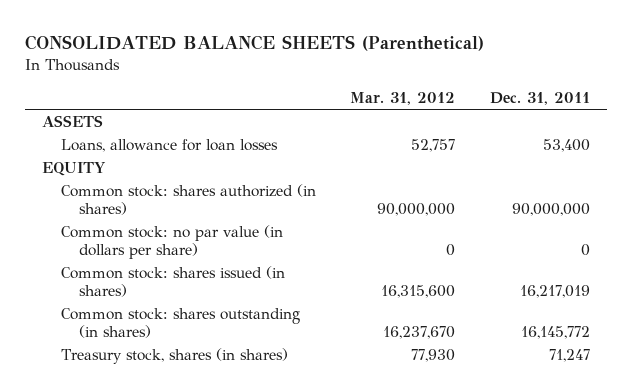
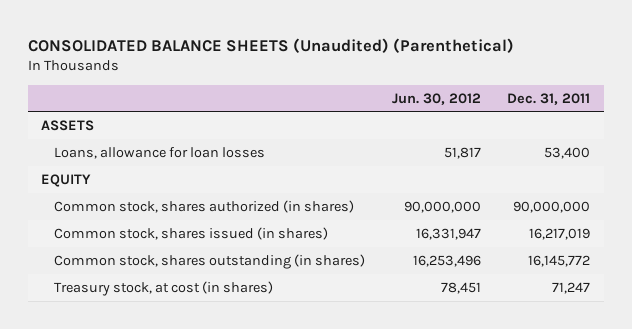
[25,35,485,52] CONSOLIDATED BALANCE SHEETS (Parenthetical) -> [27,37,514,53] CONSOLIDATED BALANCE SHEETS (Unaudited) (Parenthetical)
[350,91,456,105] Mar. 31, 2012 -> none
none -> [391,92,481,105] Jun. 30, 2012
[60,225,283,259] Common stock: no par value (in dollars per share) -> none
[60,184,316,215] Common stock: shares authorized (in shares) -> [53,199,354,213] Common stock, shares authorized (in shares)
[60,266,285,297] Common stock: shares issued (in shares) -> [53,226,328,240] Common stock, shares issued (in shares)
[60,308,300,338] Common stock: shares outstanding (in shares) -> [53,253,365,269] Common stock, shares outstanding (in shares)
[60,348,288,365] Treasury stock, shares (in shares) -> [53,280,273,296] Treasury stock, at cost (in shares)

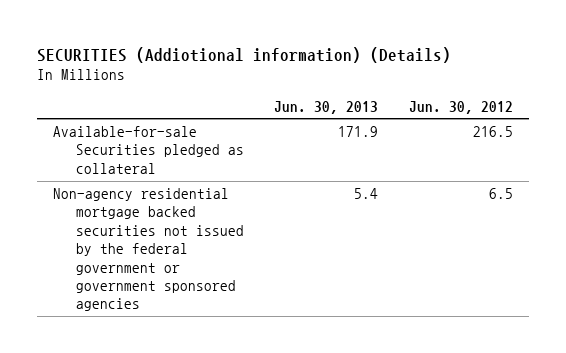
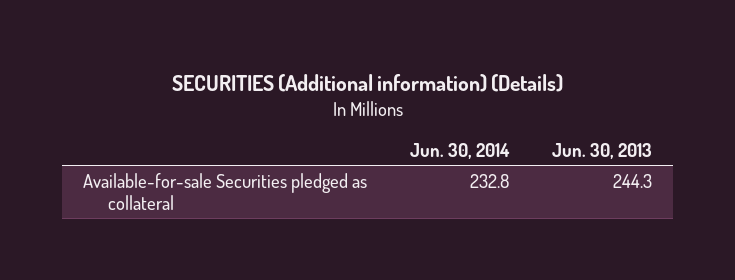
[37,46,452,63] SECURITIES (Addiotional information) (Details) -> [171,74,563,93] SECURITIES (Additional information) (Details)
[409,100,514,114] Jun. 30, 2012 -> none
none -> [410,143,511,160] Jun. 30, 2014
[52,188,244,312] Non-agency residential mortgage backed securities not issued by the federal government or government sponsored agencies -> none
[338,126,379,138] 171.9 -> [612,173,652,188] 244.3

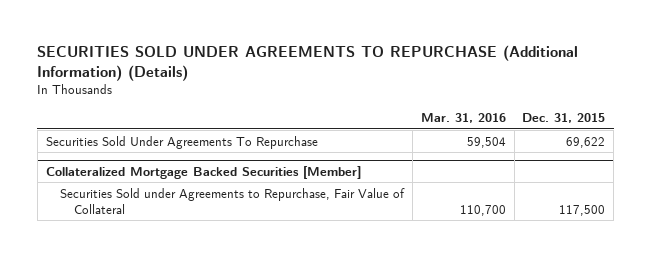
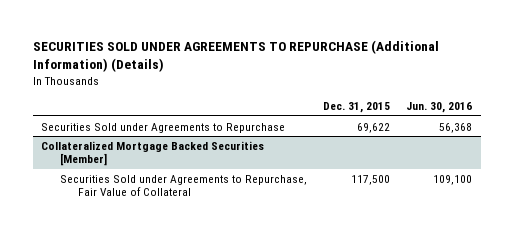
[420,113,506,124] Mar. 31, 2016 -> none
none -> [406,102,473,114] Jun. 30, 2016
[45,135,318,149] Securities Sold Under Agreements To Repurchase -> [41,122,286,133] Securities Sold under Agreements to Repurchase

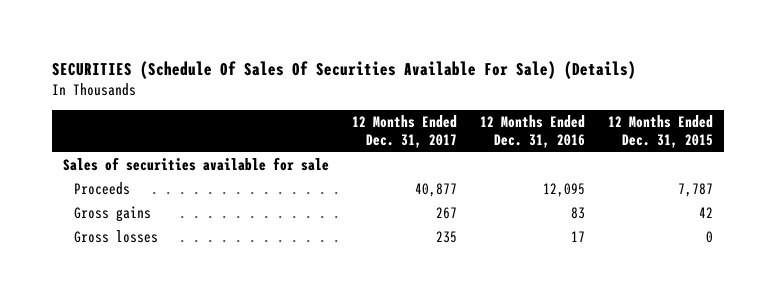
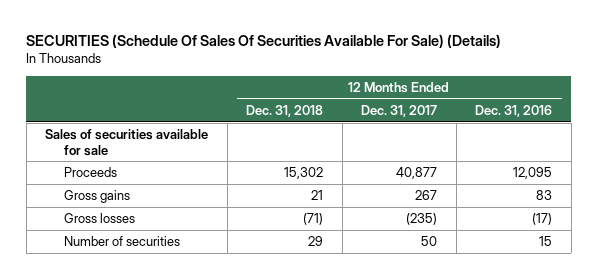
[607,115,713,148] 12 Months Ended Dec. 31, 2015 -> none
none -> [246,104,324,117] Dec. 31, 2018
[435,231,457,244] 235 -> [406,212,438,225] (235)
[570,231,585,243] 17 -> [532,212,553,225] (17)
none -> [64,235,181,246] Number of securities

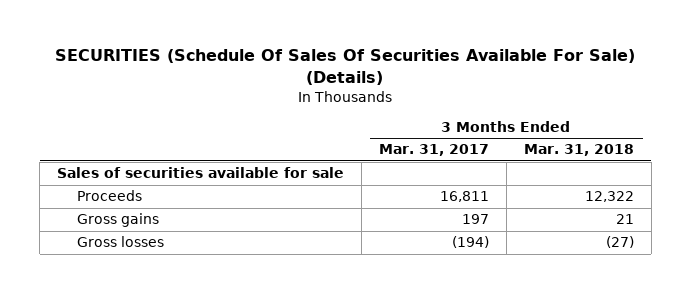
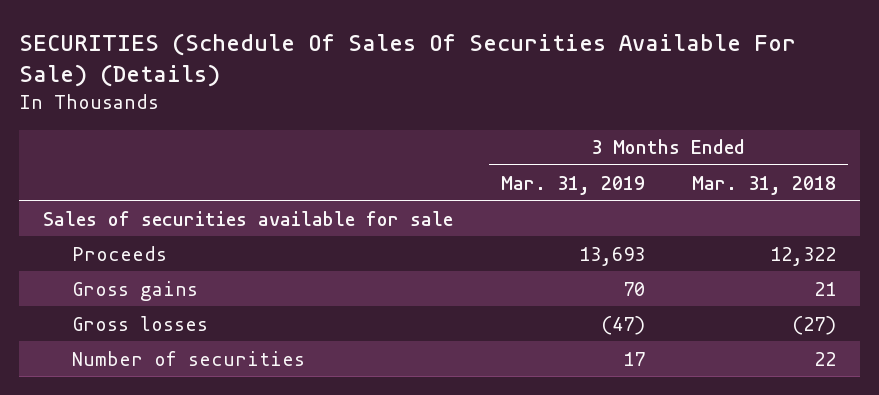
[378,144,489,157] Mar. 31, 2017 -> none
none -> [500,175,645,195] Mar. 31, 2019
none -> [72,350,306,366] Number of securities

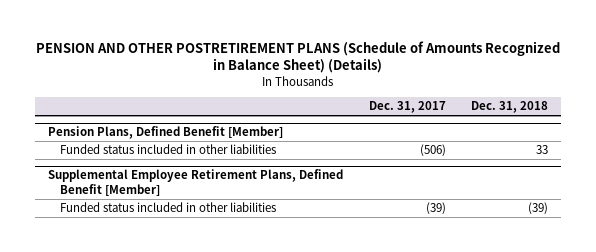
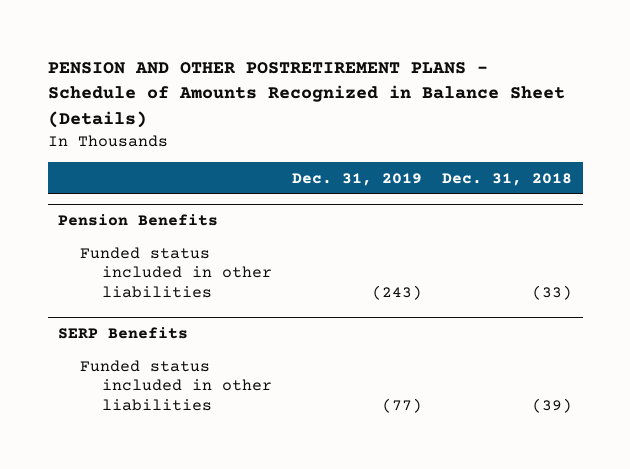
[36,40,561,74] PENSION AND OTHER POSTRETIREMENT PLANS (Schedule of Amounts Recognized in Balance Sheet) (Details) -> [47,62,565,128] PENSION AND OTHER POSTRETIREMENT PLANS - Schedule of Amounts Recognized in Balance Sheet (Details)
[368,101,446,114] Dec. 31, 2017 -> none
none -> [292,172,423,186] Dec. 31, 2019
[47,126,283,140] Pension Plans, Defined Benefit [Member] -> [57,214,218,227] Pension Benefits
[536,145,549,155] 33 -> [532,284,573,300] (33)
[47,169,343,196] Supplemental Employee Retirement Plans, Defined Benefit [Member] -> [57,327,188,340] SERP Benefits

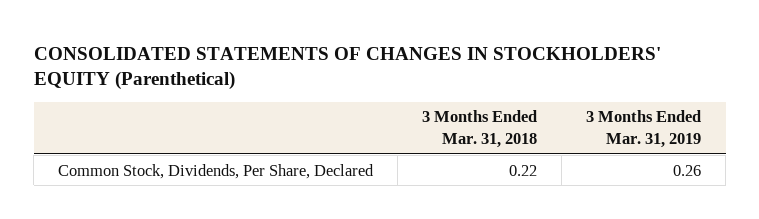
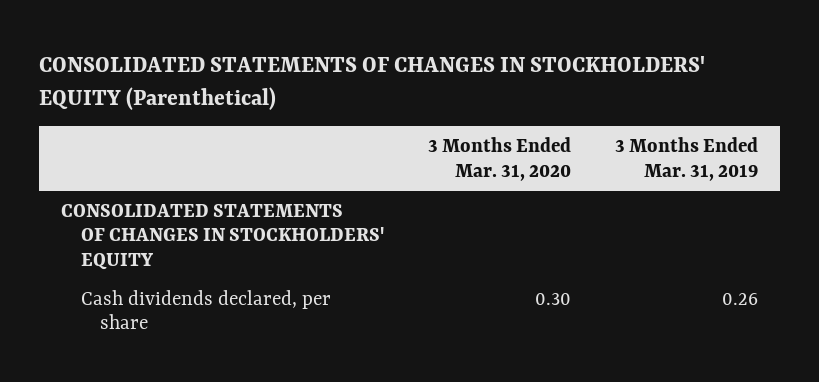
[422,110,538,148] 3 Months Ended Mar. 31, 2018 -> none
none -> [427,137,571,181] 3 Months Ended Mar. 31, 2020
none -> [61,203,384,270] CONSOLIDATED STATEMENTS OF CHANGES IN STOCKHOLDERS' EQUITY
[58,163,375,179] Common Stock, Dividends, Per Share, Declared -> [80,289,331,330] Cash dividends declared, per share

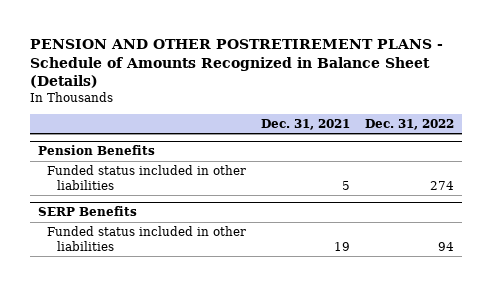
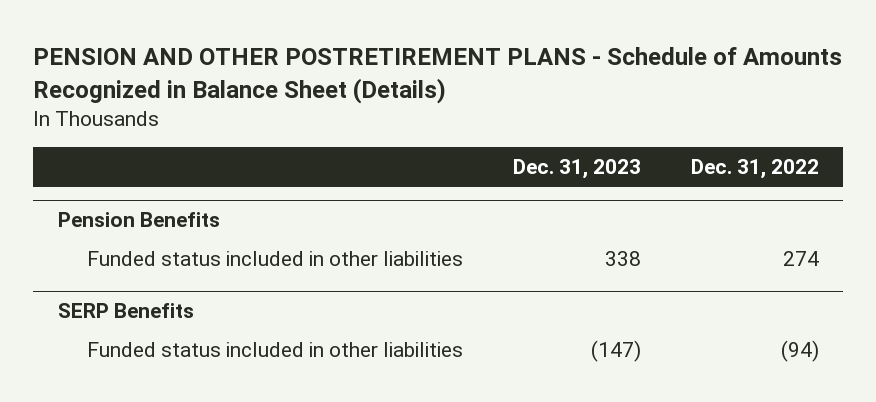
[261,119,351,131] Dec. 31, 2021 -> none
none -> [512,158,641,179] Dec. 31, 2023
[438,241,455,251] 94 -> [780,340,819,363] (94)

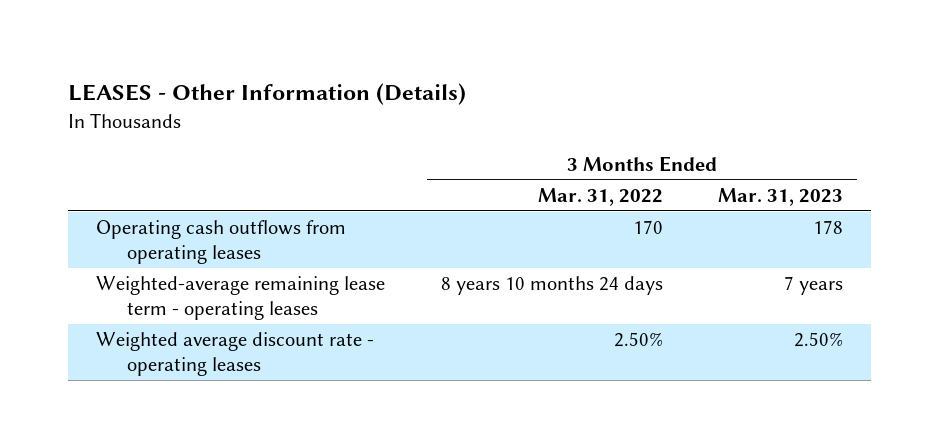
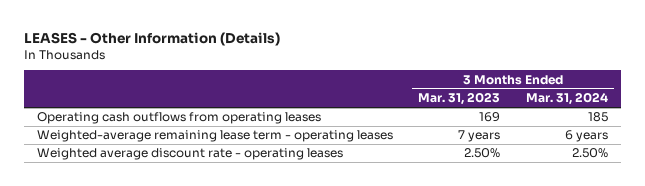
[537,187,663,206] Mar. 31, 2022 -> none
none -> [525,92,608,106] Mar. 31, 2024
[813,220,844,235] 178 -> [479,112,501,123] 169

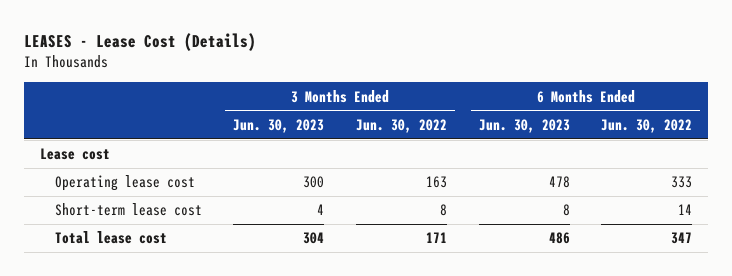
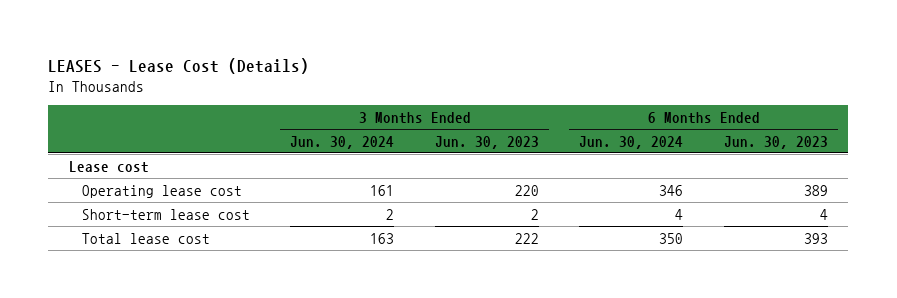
[356,118,448,133] Jun. 30, 2022 -> none
[601,118,693,133] Jun. 30, 2022 -> none
none -> [290,135,395,149] Jun. 30, 2024
none -> [579,135,684,149] Jun. 30, 2024
[303,176,325,189] 300 -> [514,184,539,196] 220
[548,176,570,189] 478 -> [804,184,829,196] 389
[317,204,325,216] 4 -> [530,208,539,220] 2
[562,204,570,217] 8 -> [820,208,829,220] 4
[303,232,325,245] 304 -> [514,232,539,244] 222
[548,232,570,245] 486 -> [804,232,829,244] 393

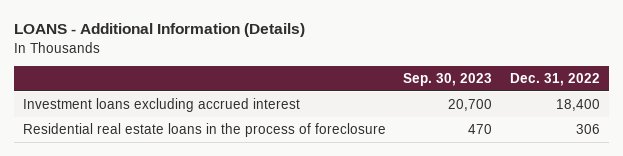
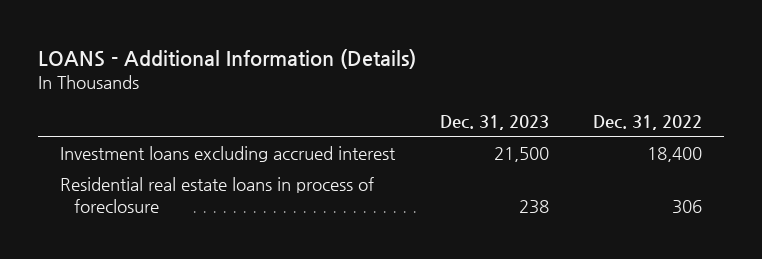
[403,72,493,86] Sep. 30, 2023 -> none
none -> [439,114,549,130] Dec. 31, 2023
[22,122,386,137] Residential real estate loans in the process of foreclosure -> [60,176,375,213] Residential real estate loans in process of foreclosure

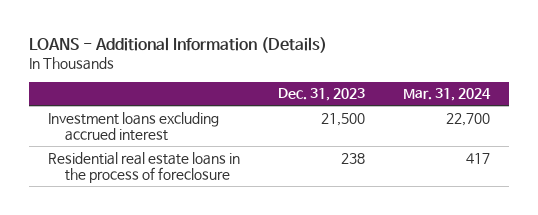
[593,114,703,130] Dec. 31, 2022 -> none
none -> [402,88,491,102] Mar. 31, 2024
[60,176,375,213] Residential real estate loans in process of foreclosure -> [48,151,241,184] Residential real estate loans in the process of foreclosure

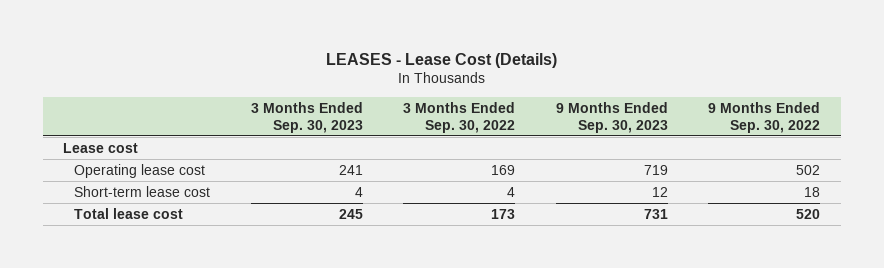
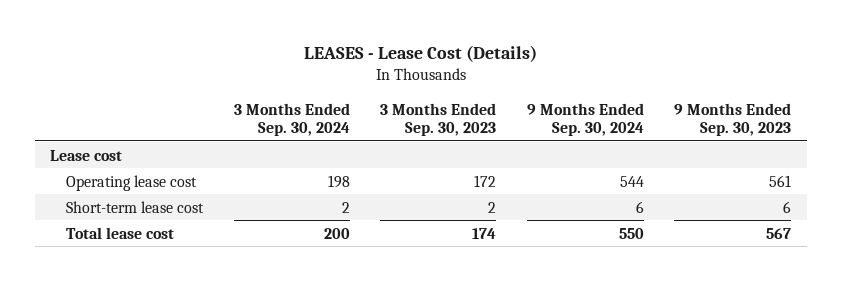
[403,102,516,133] 3 Months Ended Sep. 30, 2022 -> none
[708,102,821,133] 9 Months Ended Sep. 30, 2022 -> none
none -> [233,102,350,136] 3 Months Ended Sep. 30, 2024
none -> [526,102,644,136] 9 Months Ended Sep. 30, 2024
[338,164,363,175] 241 -> [474,174,497,187] 172
[643,164,668,175] 719 -> [769,174,792,187] 561
[354,186,363,197] 4 -> [488,201,497,213] 2
[651,186,668,197] 12 -> [783,200,792,213] 6
[338,208,363,219] 245 -> [472,227,497,239] 174
[643,208,668,219] 731 -> [766,227,792,239] 567

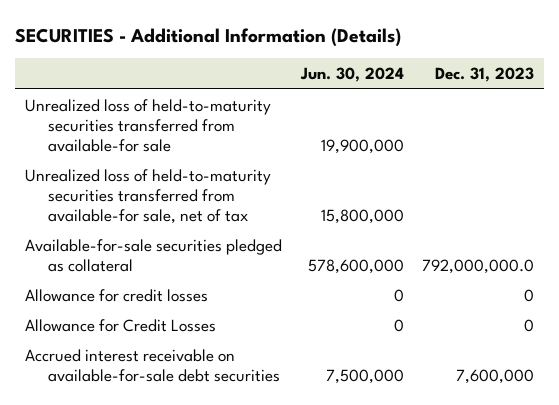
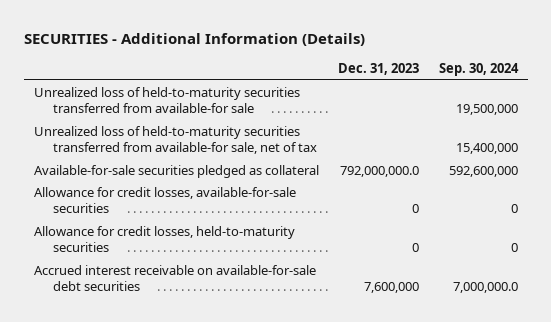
[299,67,404,83] Jun. 30, 2024 -> none
none -> [438,63,519,77] Sep. 30, 2024
[24,288,208,302] Allowance for credit losses -> [33,186,296,214] Allowance for credit losses, available-for-sale securities
[24,318,216,332] Allowance for Credit Losses -> [33,225,295,253] Allowance for credit losses, held-to-maturity securities

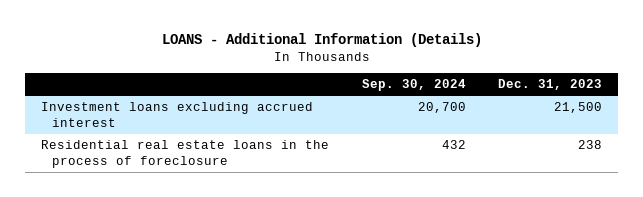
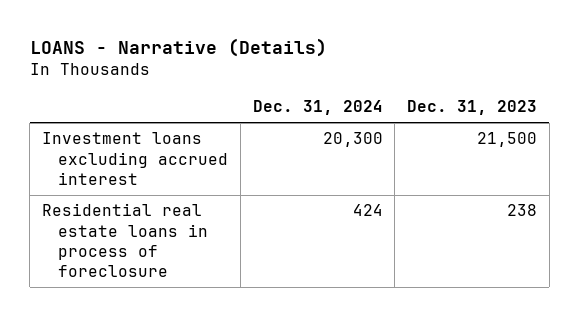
[161,32,482,47] LOANS - Additional Information (Details) -> [29,38,327,58] LOANS - Narrative (Details)
[361,78,466,91] Sep. 30, 2024 -> none
none -> [252,100,383,116] Dec. 31, 2024
[41,140,330,168] Residential real estate loans in the process of foreclosure -> [42,203,209,277] Residential real estate loans in process of foreclosure

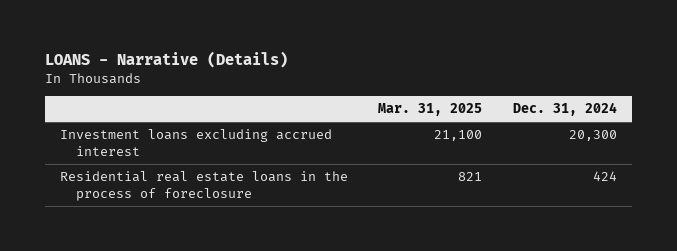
[407,100,538,116] Dec. 31, 2023 -> none
none -> [378,103,483,117] Mar. 31, 2025
[42,203,209,277] Residential real estate loans in process of foreclosure -> [60,171,349,202] Residential real estate loans in the process of foreclosure

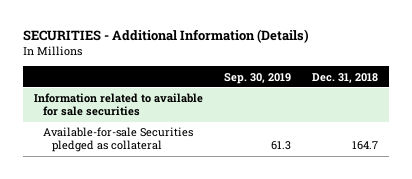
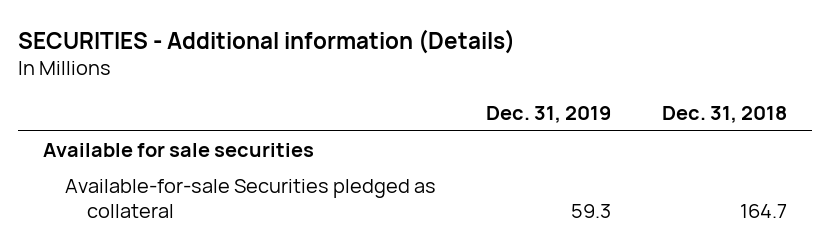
[22,29,309,44] SECURITIES - Additional Information (Details) -> [17,28,515,54] SECURITIES - Additional information (Details)
[224,72,292,84] Sep. 30, 2019 -> none
none -> [486,106,612,124] Dec. 31, 2019
[33,93,203,117] Information related to available for sale securities -> [43,143,315,158] Available for sale securities

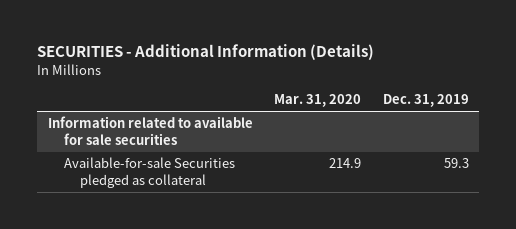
[17,28,515,54] SECURITIES - Additional information (Details) -> [36,44,374,61] SECURITIES - Additional Information (Details)
[661,106,787,124] Dec. 31, 2018 -> none
none -> [274,94,362,108] Mar. 31, 2020
[43,143,315,158] Available for sale securities -> [47,116,253,146] Information related to available for sale securities

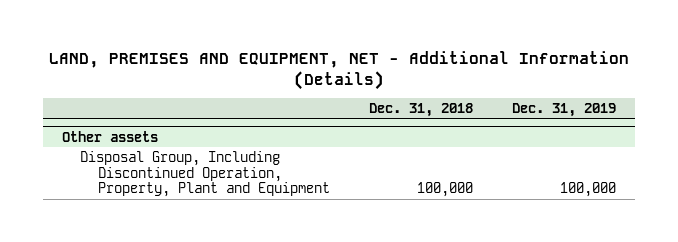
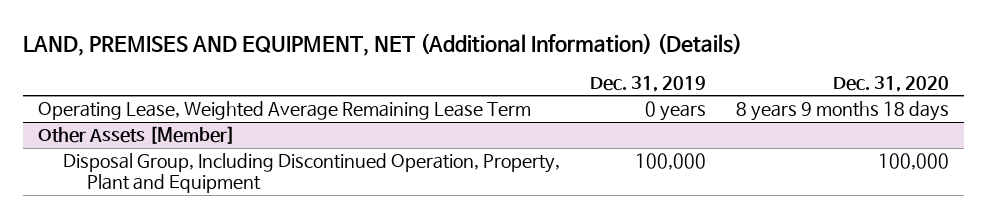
[49,50,630,90] LAND, PREMISES AND EQUIPMENT, NET - Additional Information (Details) -> [23,33,743,57] LAND, PREMISES AND EQUIPMENT, NET (Additional Information) (Details)
[369,102,474,117] Dec. 31, 2018 -> none
none -> [832,75,949,92] Dec. 31, 2020
none -> [38,101,532,121] Operating Lease, Weighted Average Remaining Lease Term
[62,130,159,142] Other assets -> [38,126,236,145] Other Assets [Member]

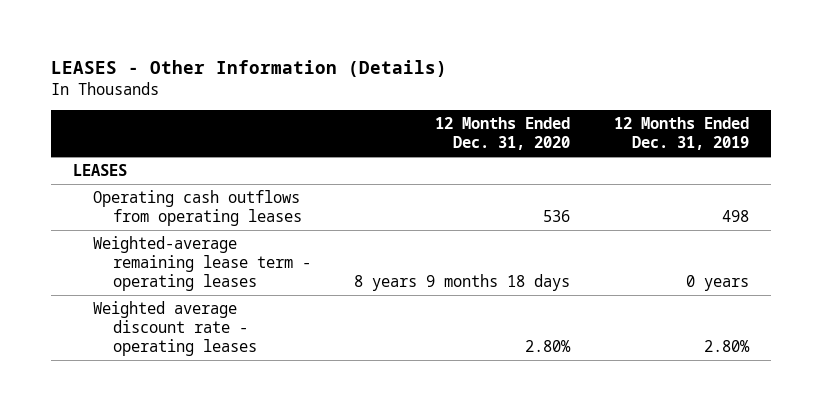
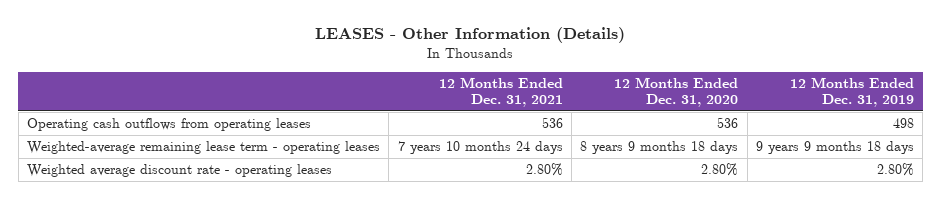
none -> [438,76,563,108] 12 Months Ended Dec. 31, 2021
[72,163,127,176] LEASES -> none
[685,275,749,292] 0 years -> [755,141,914,155] 9 years 9 months 18 days

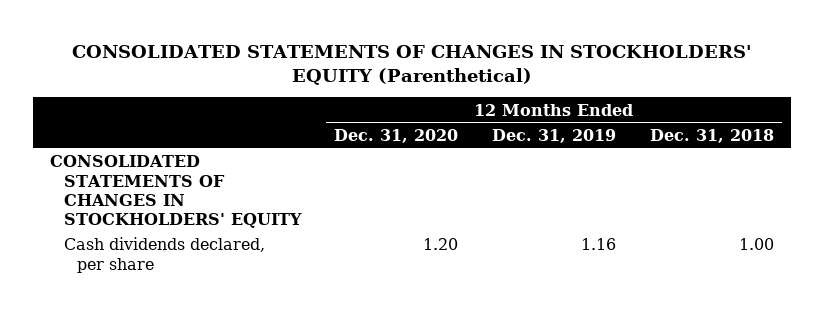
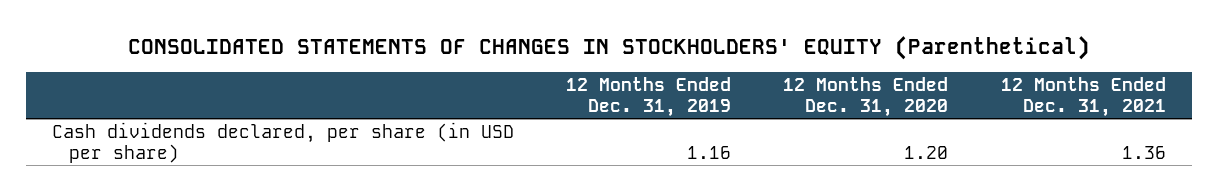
[649,128,774,143] Dec. 31, 2018 -> none
none -> [1000,76,1166,117] 12 Months Ended Dec. 31, 2021
[50,155,302,229] CONSOLIDATED STATEMENTS OF CHANGES IN STOCKHOLDERS' EQUITY -> none
[63,237,265,273] Cash dividends declared, per share -> [52,122,515,163] Cash dividends declared, per share (in USD per share)

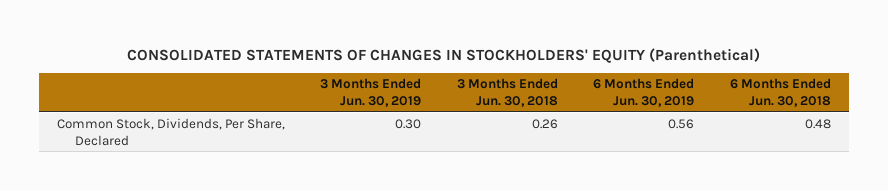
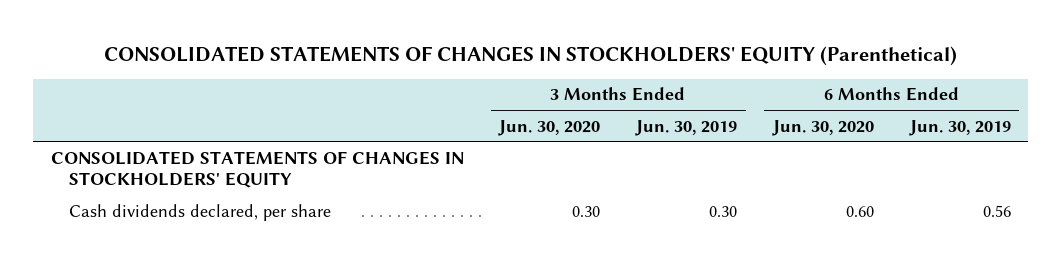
[456,78,558,108] 3 Months Ended Jun. 30, 2018 -> none
[729,78,831,108] 6 Months Ended Jun. 30, 2018 -> none
none -> [498,119,601,136] Jun. 30, 2020
none -> [771,119,874,136] Jun. 30, 2020
none -> [50,150,464,189] CONSOLIDATED STATEMENTS OF CHANGES IN STOCKHOLDERS' EQUITY
[57,117,286,146] Common Stock, Dividends, Per Share, Declared -> [68,203,331,221] Cash dividends declared, per share

